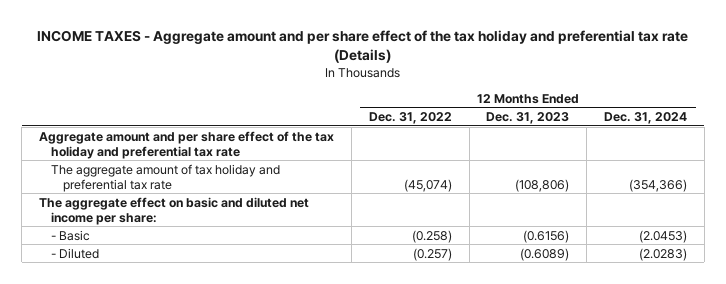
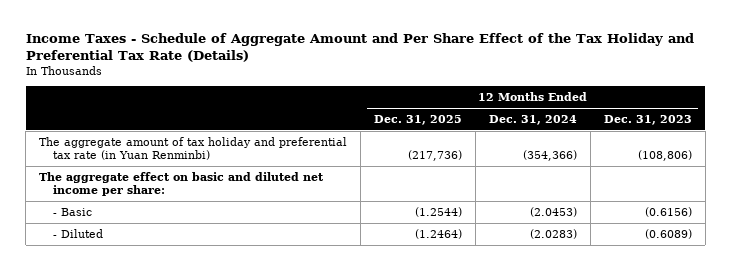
[37,29,689,64] INCOME TAXES - Aggregate amount and per share effect of the tax holiday and preferential tax rate (Details) -> [25,32,694,63] Income Taxes - Schedule of Aggregate Amount and Per Share Effect of the Tax Holiday and Preferential Tax Rate (Details)
[368,112,452,125] Dec. 31, 2022 -> none
none -> [373,115,462,126] Dec. 31, 2025
[39,130,335,159] Aggregate amount and per share effect of the tax holiday and preferential tax rate -> none
[51,163,281,192] The aggregate amount of tax holiday and preferential tax rate -> [39,136,348,160] The aggregate amount of tax holiday and preferential tax rate (in Yuan Renminbi)

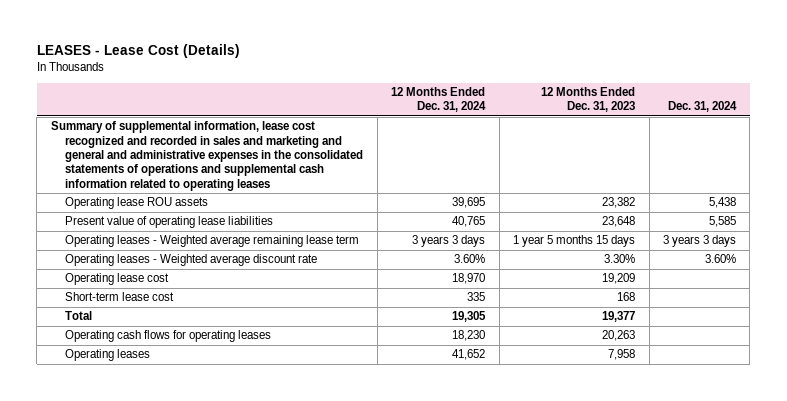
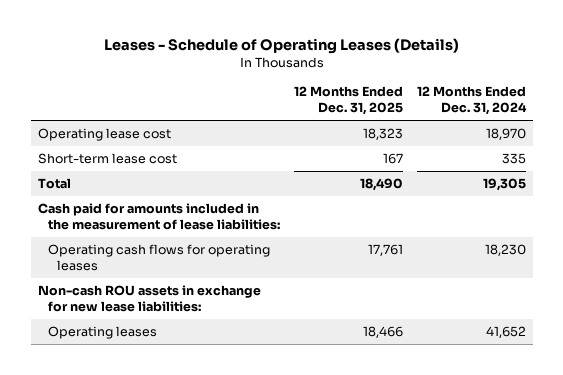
[36,44,240,59] LEASES - Lease Cost (Details) -> [103,38,459,55] Leases - Schedule of Operating Leases (Details)
[541,86,636,113] 12 Months Ended Dec. 31, 2023 -> none
[668,101,738,113] Dec. 31, 2024 -> none
none -> [293,86,403,116] 12 Months Ended Dec. 31, 2025
[50,121,364,191] Summary of supplemental information, lease cost recognized and recorded in sales and marketing and general and administrative expenses in the consolidated statements of operations and supplemental cash information related to operating leases -> none
[65,197,209,210] Operating lease ROU assets -> none
[65,216,274,229] Present value of operating lease liabilities -> none
[65,235,360,248] Operating leases - Weighted average remaining lease term -> none
[65,254,318,267] Operating leases - Weighted average discount rate -> none
none -> [37,202,280,230] Cash paid for amounts included in the measurement of lease liabilities:
none -> [37,284,261,312] Non-cash ROU assets in exchange for new lease liabilities:

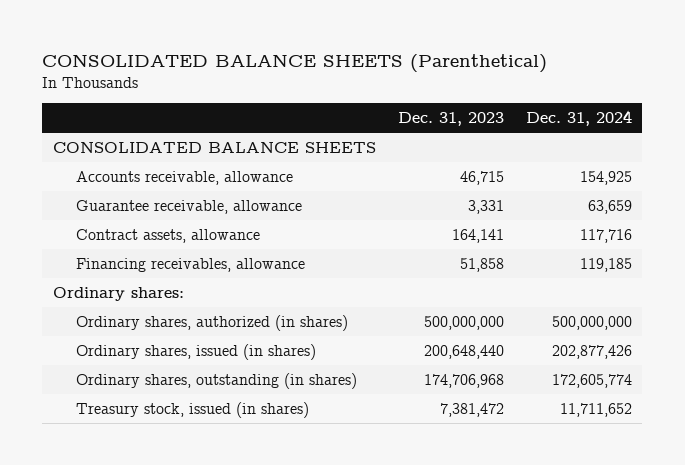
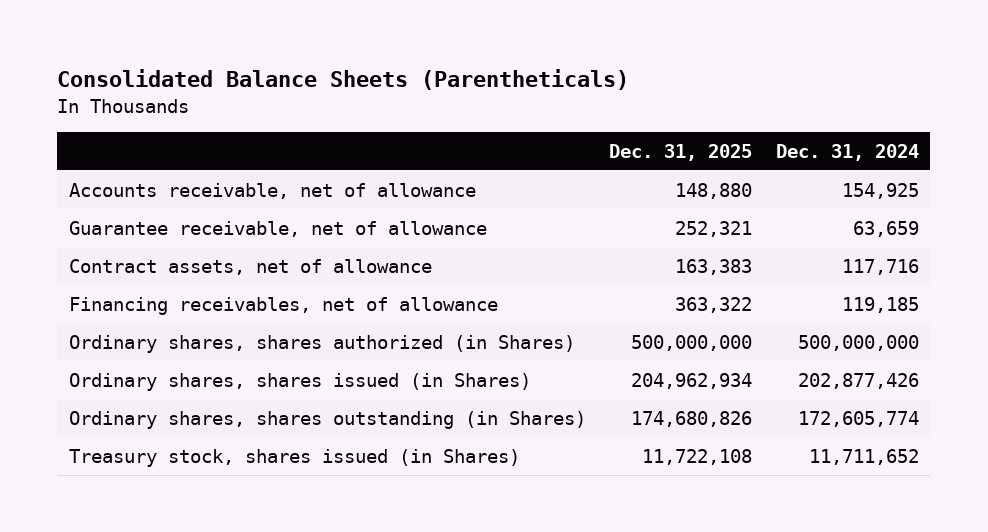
[42,53,548,73] CONSOLIDATED BALANCE SHEETS (Parenthetical) -> [57,69,630,91] Consolidated Balance Sheets (Parentheticals)
[397,112,504,127] Dec. 31, 2023 -> none
none -> [609,143,753,161] Dec. 31, 2025
[53,141,377,153] CONSOLIDATED BALANCE SHEETS -> none
[53,286,185,301] Ordinary shares: -> none
[76,170,294,185] Accounts receivable, allowance -> [69,182,477,199] Accounts receivable, net of allowance
[76,199,303,214] Guarantee receivable, allowance -> [69,220,488,237] Guarantee receivable, net of allowance
[76,228,261,243] Contract assets, allowance -> [69,258,433,275] Contract assets, net of allowance
[76,257,306,272] Financing receivables, allowance -> [69,296,499,315] Financing receivables, net of allowance
[76,314,349,331] Ordinary shares, authorized (in shares) -> [69,334,576,353] Ordinary shares, shares authorized (in Shares)
[76,343,317,360] Ordinary shares, issued (in shares) -> [69,372,532,391] Ordinary shares, shares issued (in Shares)
[76,372,358,389] Ordinary shares, outstanding (in shares) -> [69,410,587,429] Ordinary shares, shares outstanding (in Shares)
[76,401,310,418] Treasury stock, issued (in shares) -> [69,448,521,467] Treasury stock, shares issued (in Shares)

